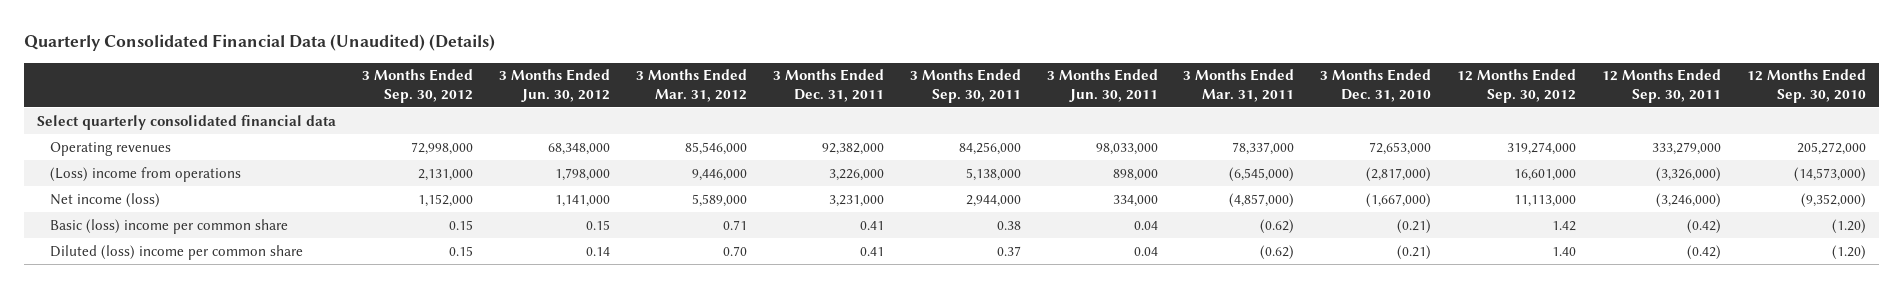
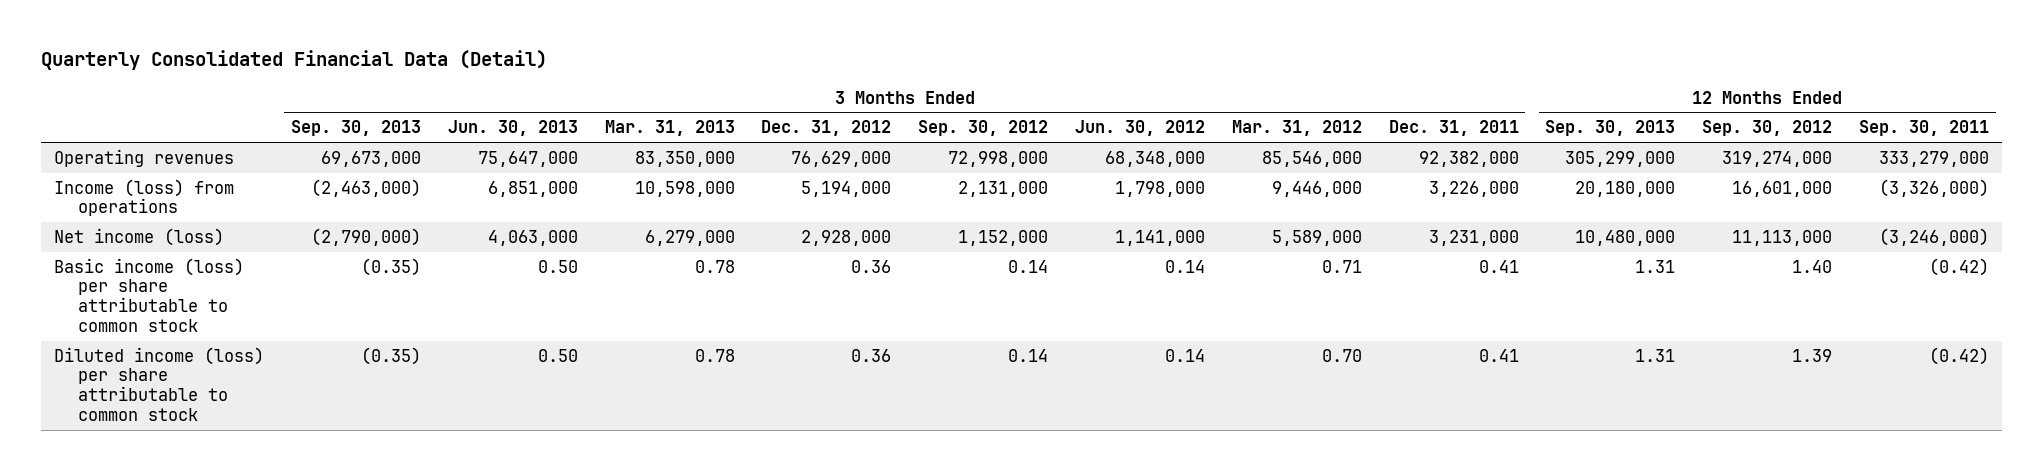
[23,34,495,52] Quarterly Consolidated Financial Data (Unaudited) (Details) -> [40,50,547,71] Quarterly Consolidated Financial Data (Detail)
[909,69,1021,104] 3 Months Ended Sep. 30, 2011 -> none
[1046,69,1158,103] 3 Months Ended Jun. 30, 2011 -> none
[1183,69,1295,103] 3 Months Ended Mar. 31, 2011 -> none
[1320,69,1432,103] 3 Months Ended Dec. 31, 2010 -> none
[1747,69,1867,104] 12 Months Ended Sep. 30, 2010 -> none
none -> [291,120,422,137] Sep. 30, 2013
none -> [447,120,578,137] Jun. 30, 2013
none -> [604,120,735,137] Mar. 31, 2013
none -> [761,120,892,137] Dec. 31, 2012
none -> [1545,120,1676,137] Sep. 30, 2013
[36,114,336,130] Select quarterly consolidated financial data -> none
[50,166,242,182] (Loss) income from operations -> [54,178,235,217] Income (loss) from operations
[50,218,289,234] Basic (loss) income per common share -> [54,257,245,332] Basic income (loss) per share attributable to common stock
[448,219,473,230] 0.15 -> [1008,259,1049,273] 0.14
[585,219,610,230] 0.15 -> [1165,259,1206,273] 0.14
[1552,220,1577,231] 1.42 -> [1792,259,1833,273] 1.40
[50,244,304,260] Diluted (loss) income per common share -> [54,346,265,421] Diluted income (loss) per share attributable to common stock
[448,245,473,256] 0.15 -> [1008,348,1049,362] 0.14
[1552,246,1577,256] 1.40 -> [1792,348,1833,362] 1.39

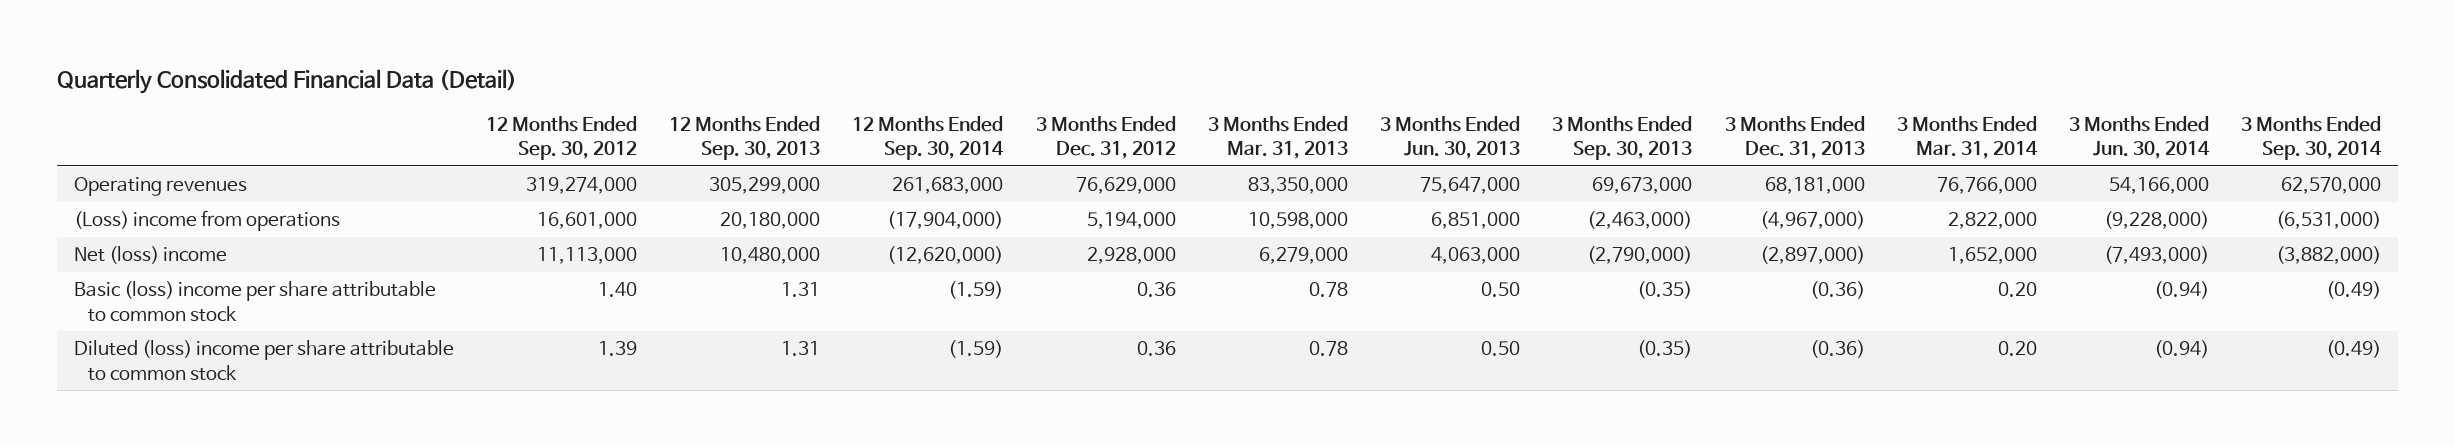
[918,120,1049,137] Sep. 30, 2012 -> none
[1075,120,1206,137] Jun. 30, 2012 -> none
[1231,120,1362,137] Mar. 31, 2012 -> none
[1388,120,1519,137] Dec. 31, 2011 -> none
[1858,120,1989,137] Sep. 30, 2011 -> none
none -> [852,115,1005,161] 12 Months Ended Sep. 30, 2014
none -> [1724,115,1865,160] 3 Months Ended Dec. 31, 2013
none -> [1896,115,2038,160] 3 Months Ended Mar. 31, 2014
none -> [2069,115,2211,160] 3 Months Ended Jun. 30, 2014
none -> [2241,115,2383,161] 3 Months Ended Sep. 30, 2014
[54,178,235,217] Income (loss) from operations -> [73,210,340,232] (Loss) income from operations
[54,227,225,246] Net income (loss) -> [73,246,227,265] Net (loss) income
[54,257,245,332] Basic income (loss) per share attributable to common stock -> [73,281,436,322] Basic (loss) income per share attributable to common stock
[54,346,265,421] Diluted income (loss) per share attributable to common stock -> [73,340,454,381] Diluted (loss) income per share attributable to common stock

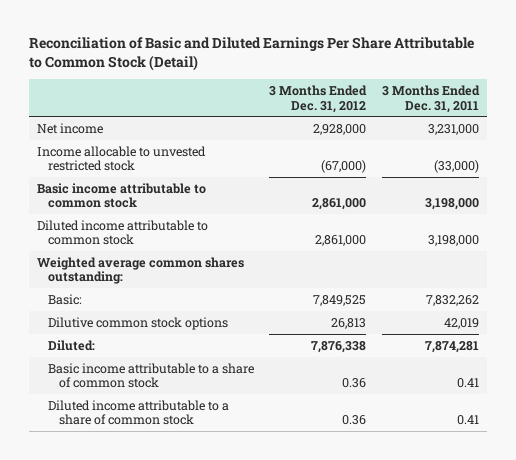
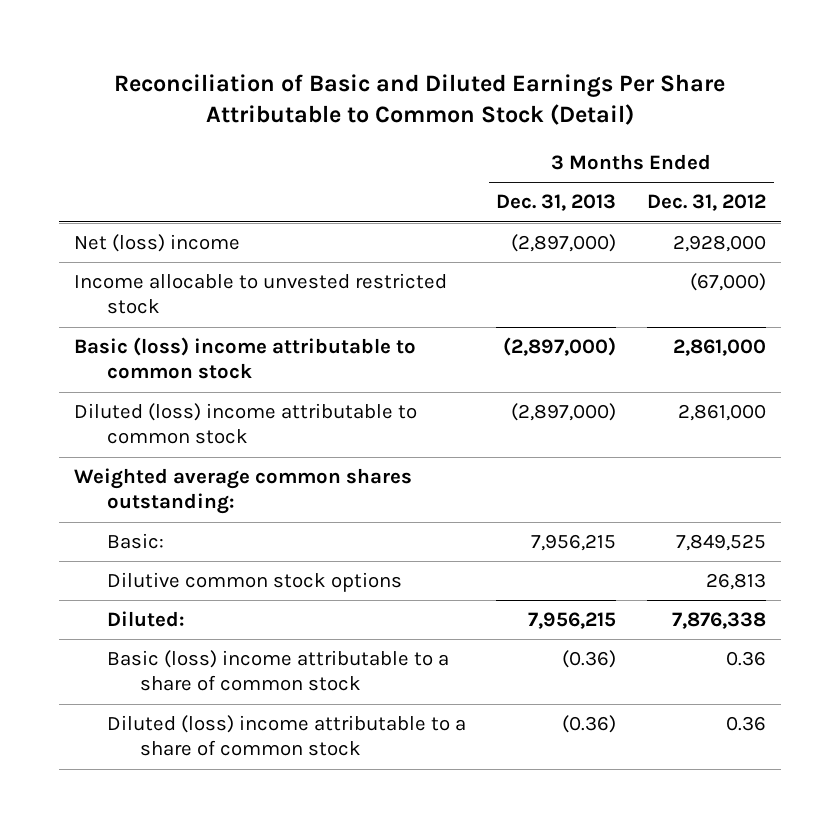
[381,85,480,113] 3 Months Ended Dec. 31, 2011 -> none
none -> [496,194,617,212] Dec. 31, 2013
[36,122,103,134] Net income -> [74,234,241,253] Net (loss) income
[36,182,206,209] Basic income attributable to common stock -> [74,337,417,380] Basic (loss) income attributable to common stock
[36,219,208,246] Diluted income attributable to common stock -> [74,403,418,445] Diluted (loss) income attributable to common stock
[47,362,254,389] Basic income attributable to a share of common stock -> [106,650,449,692] Basic (loss) income attributable to a share of common stock
[47,399,229,426] Diluted income attributable to a share of common stock -> [106,715,466,757] Diluted (loss) income attributable to a share of common stock

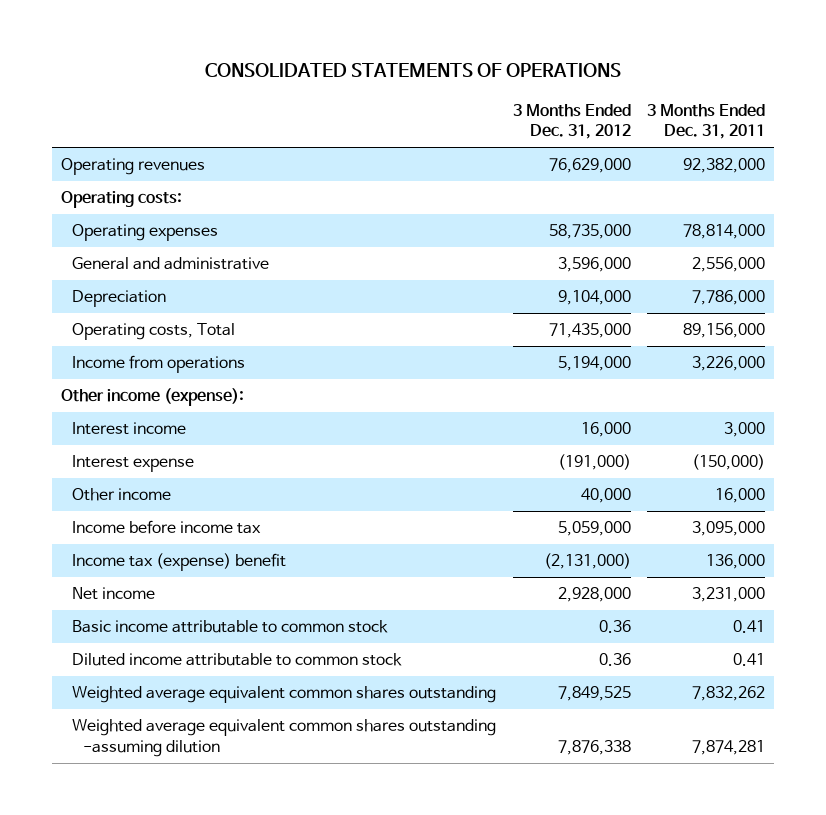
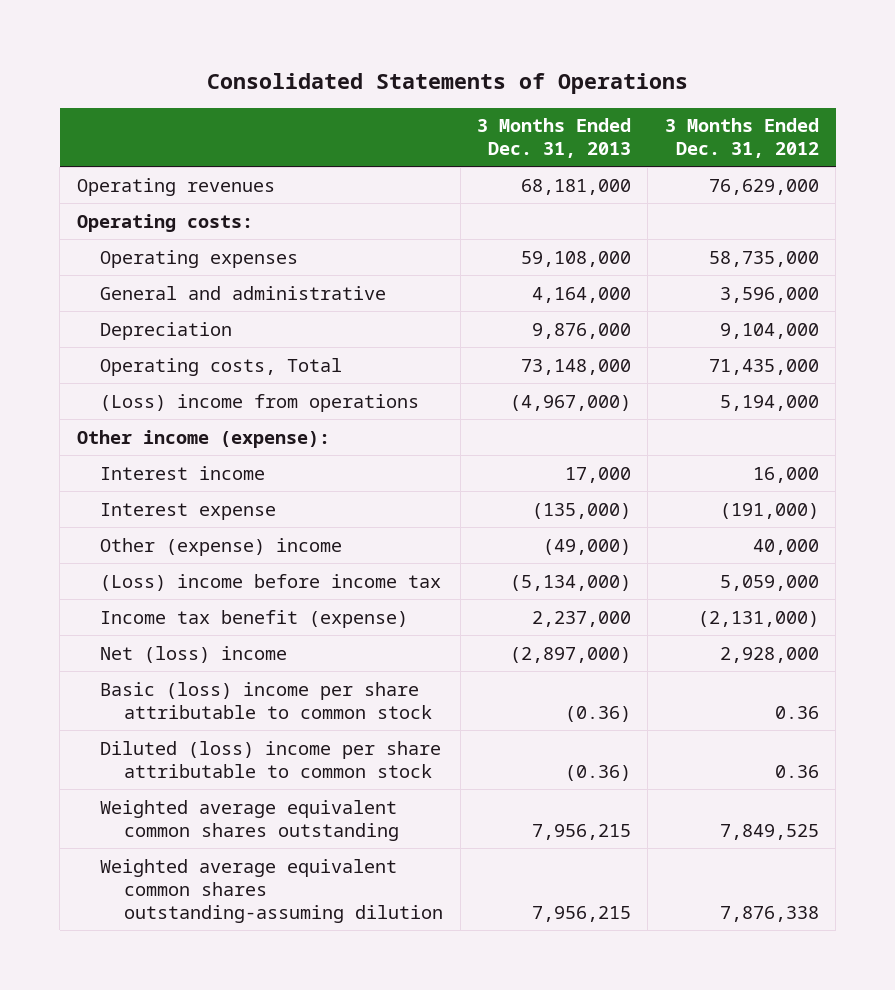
[205,63,622,78] CONSOLIDATED STATEMENTS OF OPERATIONS -> [206,72,688,94] Consolidated Statements of Operations
[647,103,766,140] 3 Months Ended Dec. 31, 2011 -> none
none -> [476,118,631,159] 3 Months Ended Dec. 31, 2013
[72,355,246,374] Income from operations -> [100,393,420,412] (Loss) income from operations
[72,488,172,502] Other income -> [100,537,343,556] Other (expense) income
[72,520,262,535] Income before income tax -> [100,573,442,591] (Loss) income before income tax
[72,553,287,572] Income tax (expense) benefit -> [100,609,409,628] Income tax benefit (expense)
[72,587,156,601] Net income -> [100,645,288,663] Net (loss) income
[72,620,389,634] Basic income attributable to common stock -> [100,681,433,719] Basic (loss) income per share attributable to common stock
[72,653,403,667] Diluted income attributable to common stock -> [100,740,442,778] Diluted (loss) income per share attributable to common stock
[72,719,497,758] Weighted average equivalent common shares outstanding -assuming dilution -> [100,858,444,923] Weighted average equivalent common shares outstanding-assuming dilution

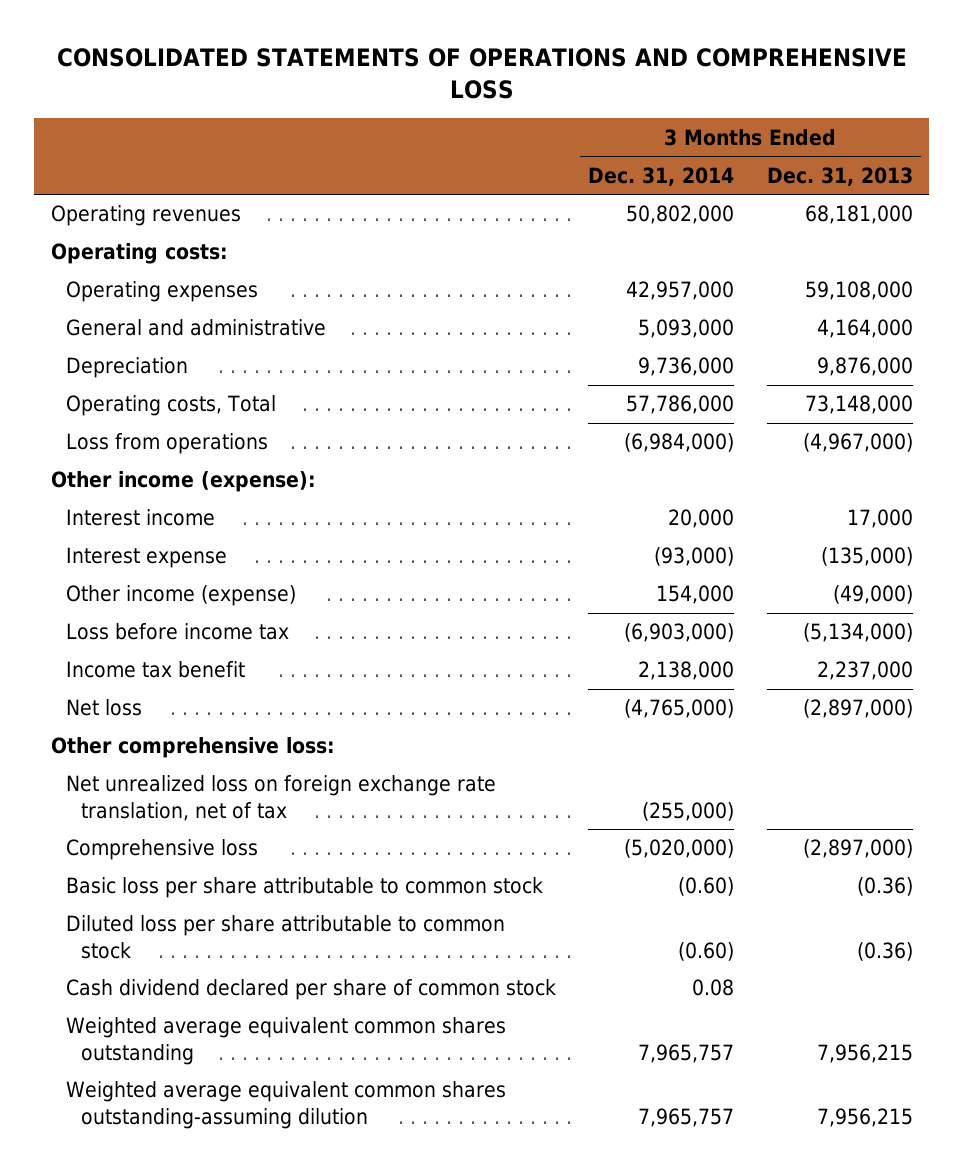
[206,72,688,94] Consolidated Statements of Operations -> [56,48,907,100] CONSOLIDATED STATEMENTS OF OPERATIONS AND COMPREHENSIVE LOSS
[664,118,819,159] 3 Months Ended Dec. 31, 2012 -> none
none -> [588,166,735,186] Dec. 31, 2014
[100,393,420,412] (Loss) income from operations -> [65,433,268,455] Loss from operations
[100,537,343,556] Other (expense) income -> [65,585,296,607] Other income (expense)
[100,573,442,591] (Loss) income before income tax -> [65,623,289,641] Loss before income tax
[100,609,409,628] Income tax benefit (expense) -> [65,661,245,679] Income tax benefit
[100,645,288,663] Net (loss) income -> [65,699,142,717] Net loss
none -> [50,737,335,759] Other comprehensive loss:
none -> [65,775,496,821] Net unrealized loss on foreign exchange rate translation, net of tax
none -> [65,839,258,861] Comprehensive loss
[100,681,433,719] Basic (loss) income per share attributable to common stock -> [65,877,543,899] Basic loss per share attributable to common stock
[100,740,442,778] Diluted (loss) income per share attributable to common stock -> [65,915,505,959] Diluted loss per share attributable to common stock
none -> [65,979,556,1001] Cash dividend declared per share of common stock

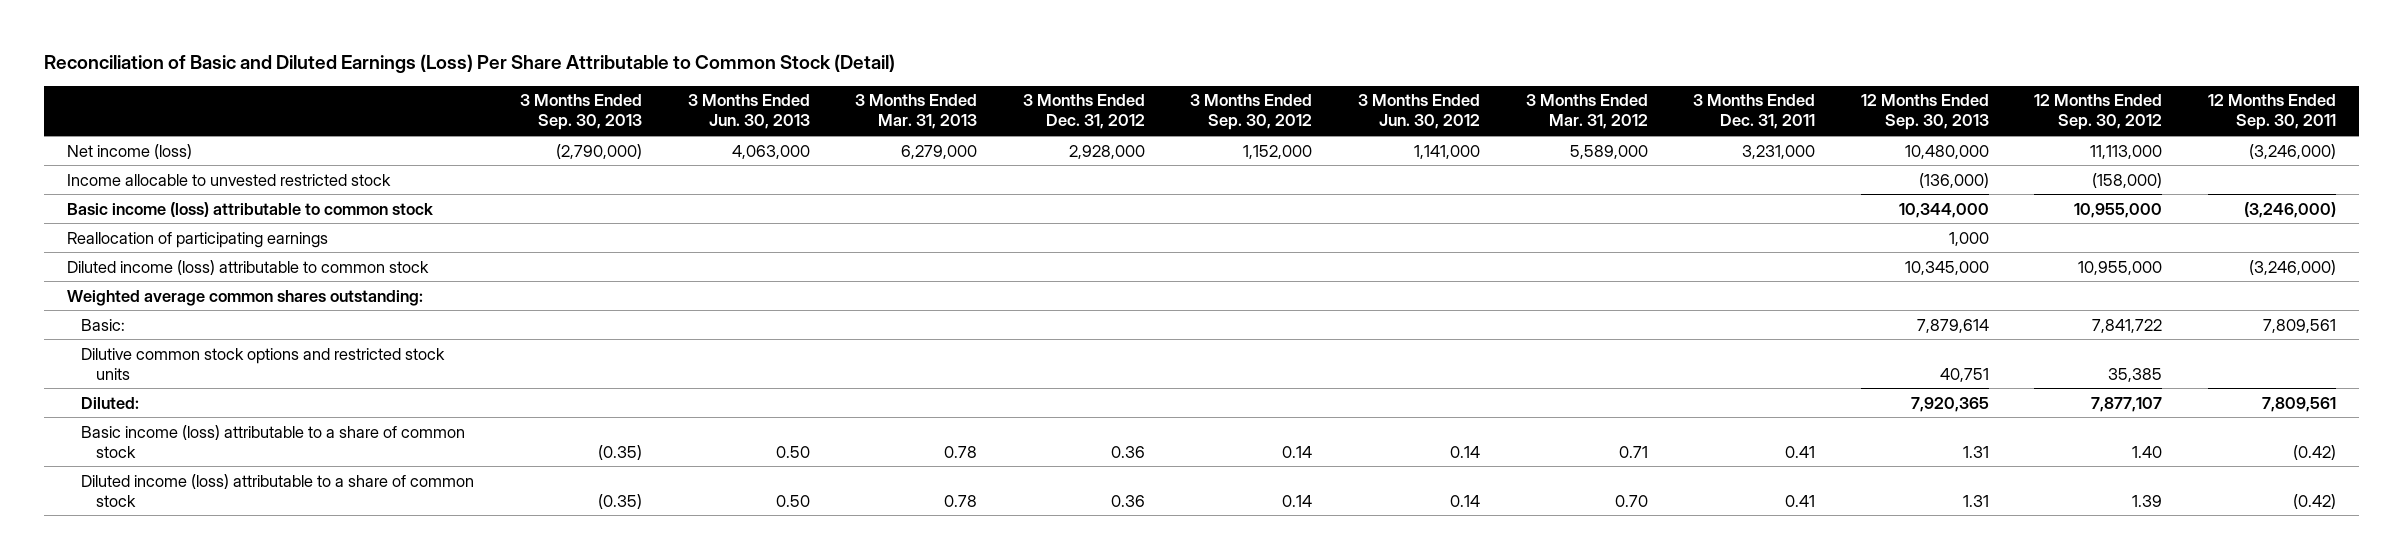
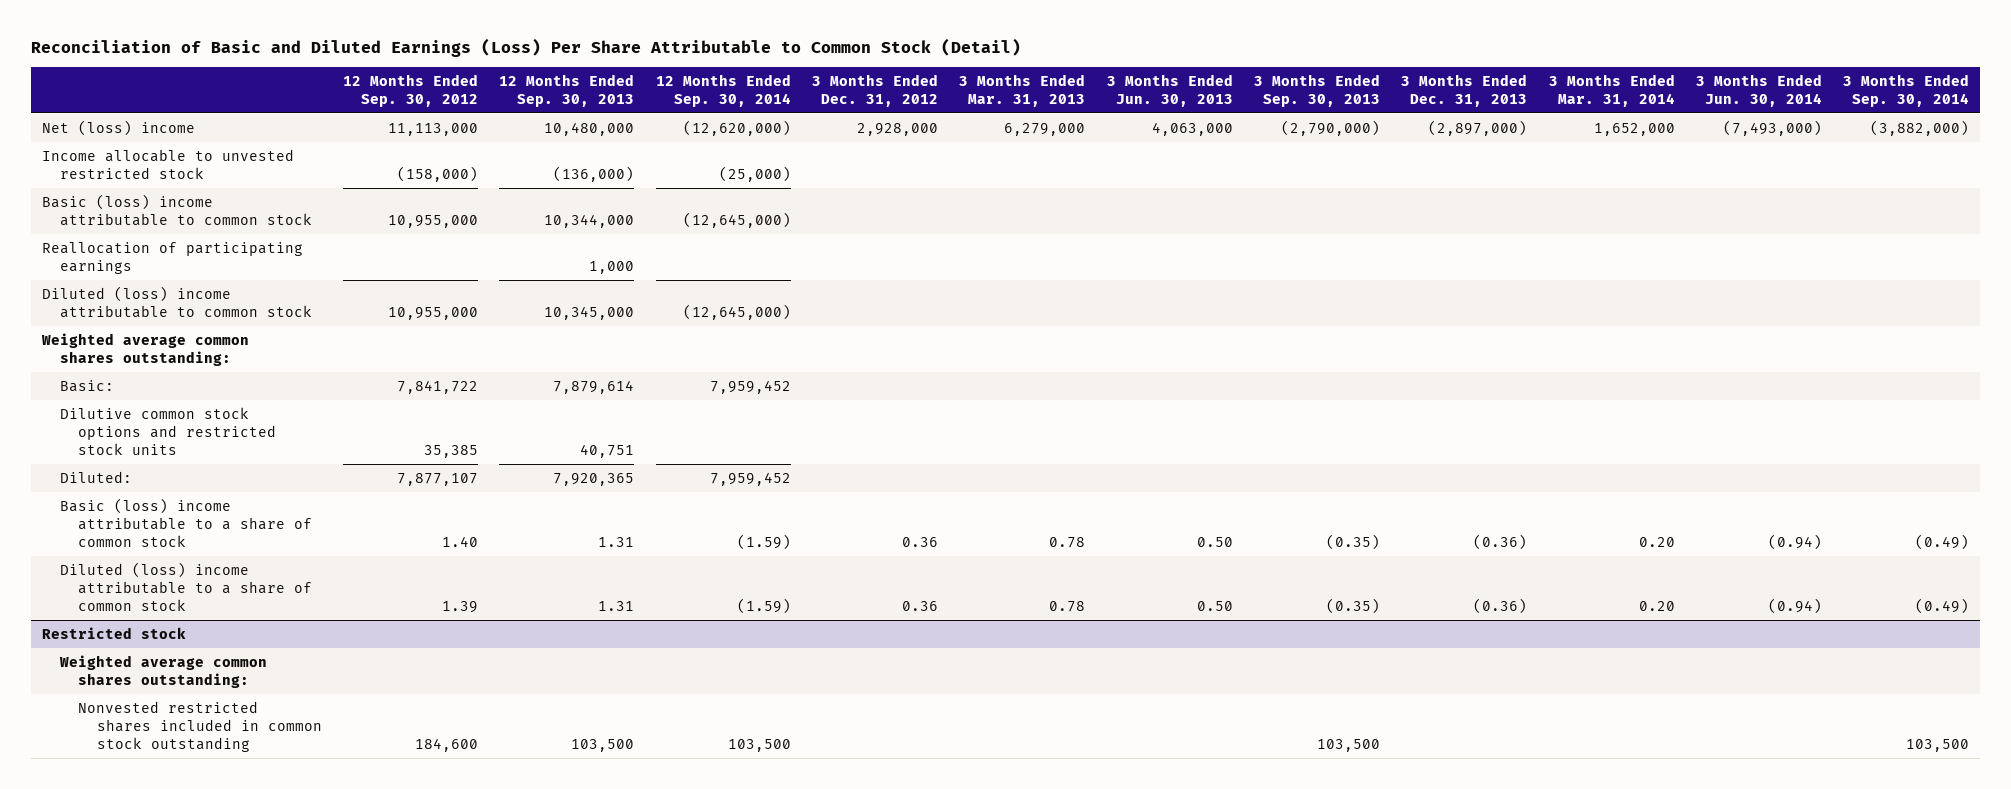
[1190,94,1313,131] 3 Months Ended Sep. 30, 2012 -> none
[1358,94,1481,130] 3 Months Ended Jun. 30, 2012 -> none
[1525,94,1648,130] 3 Months Ended Mar. 31, 2012 -> none
[1693,94,1816,130] 3 Months Ended Dec. 31, 2011 -> none
[2207,94,2336,131] 12 Months Ended Sep. 30, 2011 -> none
none -> [655,73,791,107] 12 Months Ended Sep. 30, 2014
none -> [1401,73,1528,107] 3 Months Ended Dec. 31, 2013
none -> [1548,73,1675,107] 3 Months Ended Mar. 31, 2014
none -> [1695,73,1822,107] 3 Months Ended Jun. 30, 2014
none -> [1843,73,1970,107] 3 Months Ended Sep. 30, 2014
[66,143,192,159] Net income (loss) -> [41,119,195,136] Net (loss) income
[66,201,433,217] Basic income (loss) attributable to common stock -> [41,193,313,226] Basic (loss) income attributable to common stock
[66,259,429,275] Diluted income (loss) attributable to common stock -> [41,285,313,318] Diluted (loss) income attributable to common stock
[81,424,466,458] Basic income (loss) attributable to a share of common stock -> [60,497,313,548] Basic (loss) income attributable to a share of common stock
[81,473,475,507] Diluted income (loss) attributable to a share of common stock -> [60,561,313,612] Diluted (loss) income attributable to a share of common stock
none -> [41,626,186,639] Restricted stock
none -> [59,654,268,688] Weighted average common shares outstanding:
none -> [78,700,322,753] Nonvested restricted shares included in common stock outstanding

